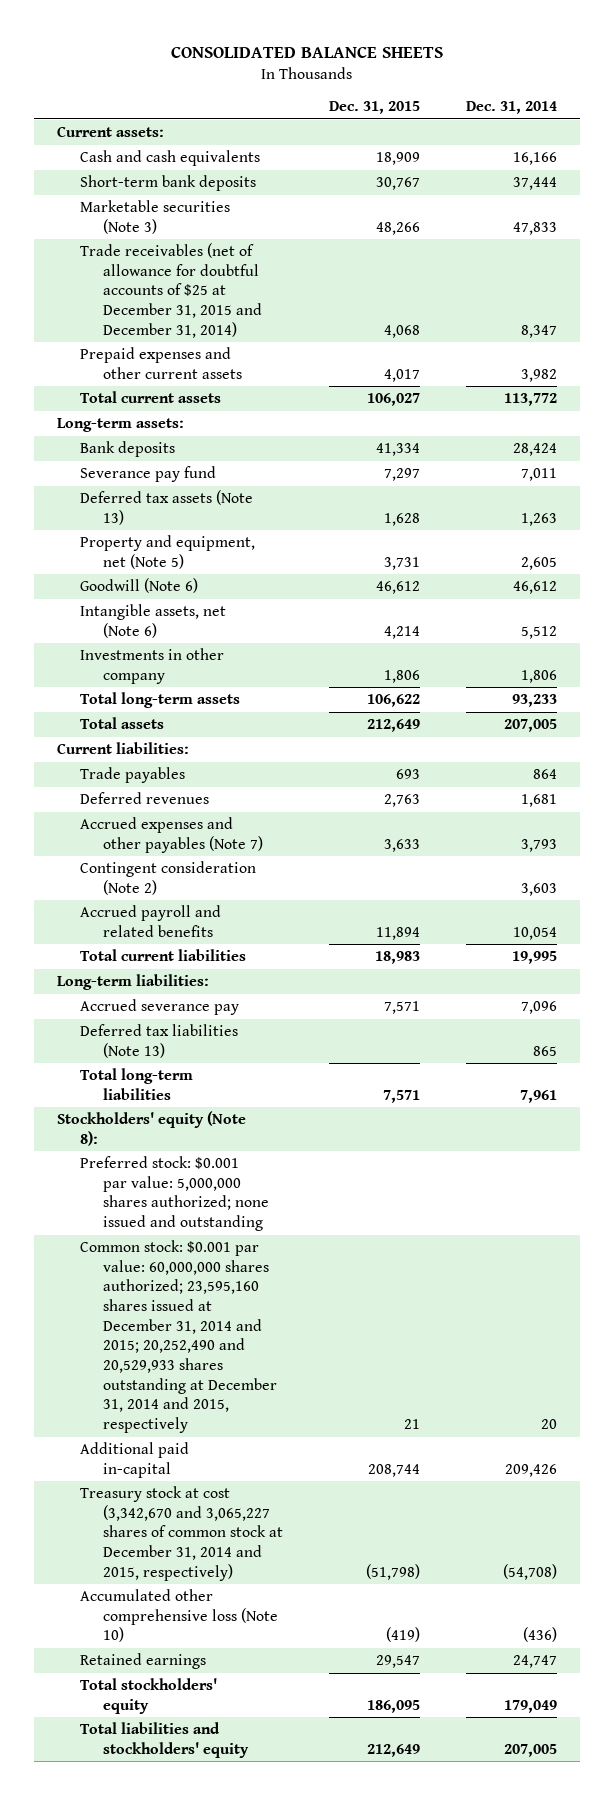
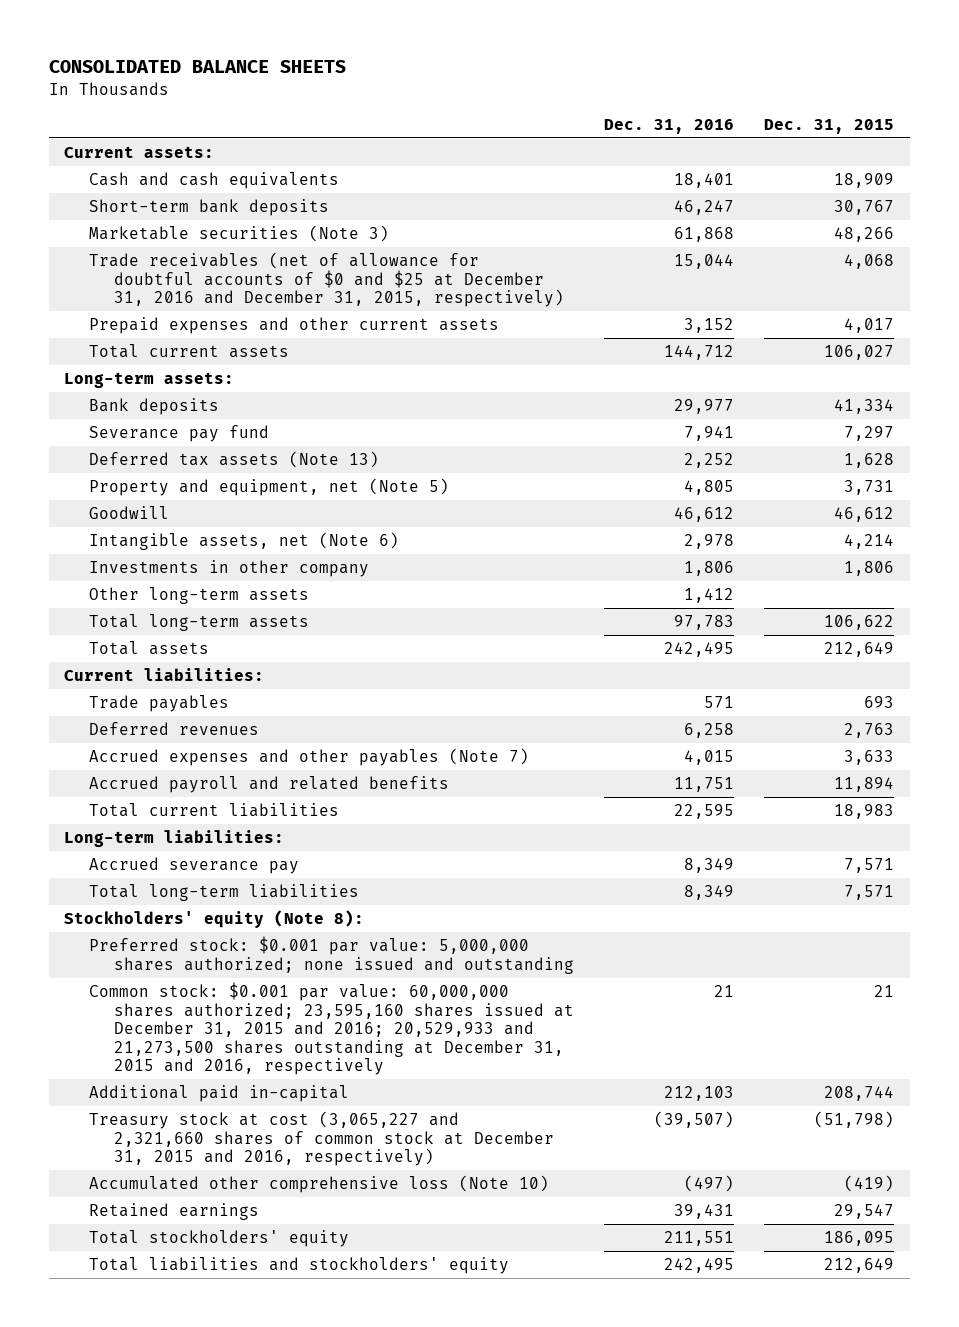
[466,101,558,115] Dec. 31, 2014 -> none
none -> [604,118,735,134] Dec. 31, 2016
[79,243,262,338] Trade receivables (net of allowance for doubtful accounts of $25 at December 31, 2015 and December 31, 2014) -> [89,252,564,308] Trade receivables (net of allowance for doubtful accounts of $0 and $25 at December 31, 2016 and December 31, 2015, respectively)
[79,578,198,594] Goodwill (Note 6) -> [89,506,170,520] Goodwill
none -> [89,587,310,605] Other long-term assets
[79,861,256,895] Contingent consideration (Note 2) -> none
[79,1024,238,1058] Deferred tax liabilities (Note 13) -> none
[79,1240,277,1434] Common stock: $0.001 par value: 60,000,000 shares authorized; 23,595,160 shares issued at December 31, 2014 and 2015; 20,252,490 and 20,529,933 shares outstanding at December 31, 2014 and 2015, respectively -> [89,982,574,1076] Common stock: $0.001 par value: 60,000,000 shares authorized; 23,595,160 shares issued at December 31, 2015 and 2016; 20,529,933 and 21,273,500 shares outstanding at December 31, 2015 and 2016, respectively
[79,1486,283,1581] Treasury stock at cost (3,342,670 and 3,065,227 shares of common stock at December 31, 2014 and 2015, respectively) -> [89,1111,554,1167] Treasury stock at cost (3,065,227 and 2,321,660 shares of common stock at December 31, 2015 and 2016, respectively)

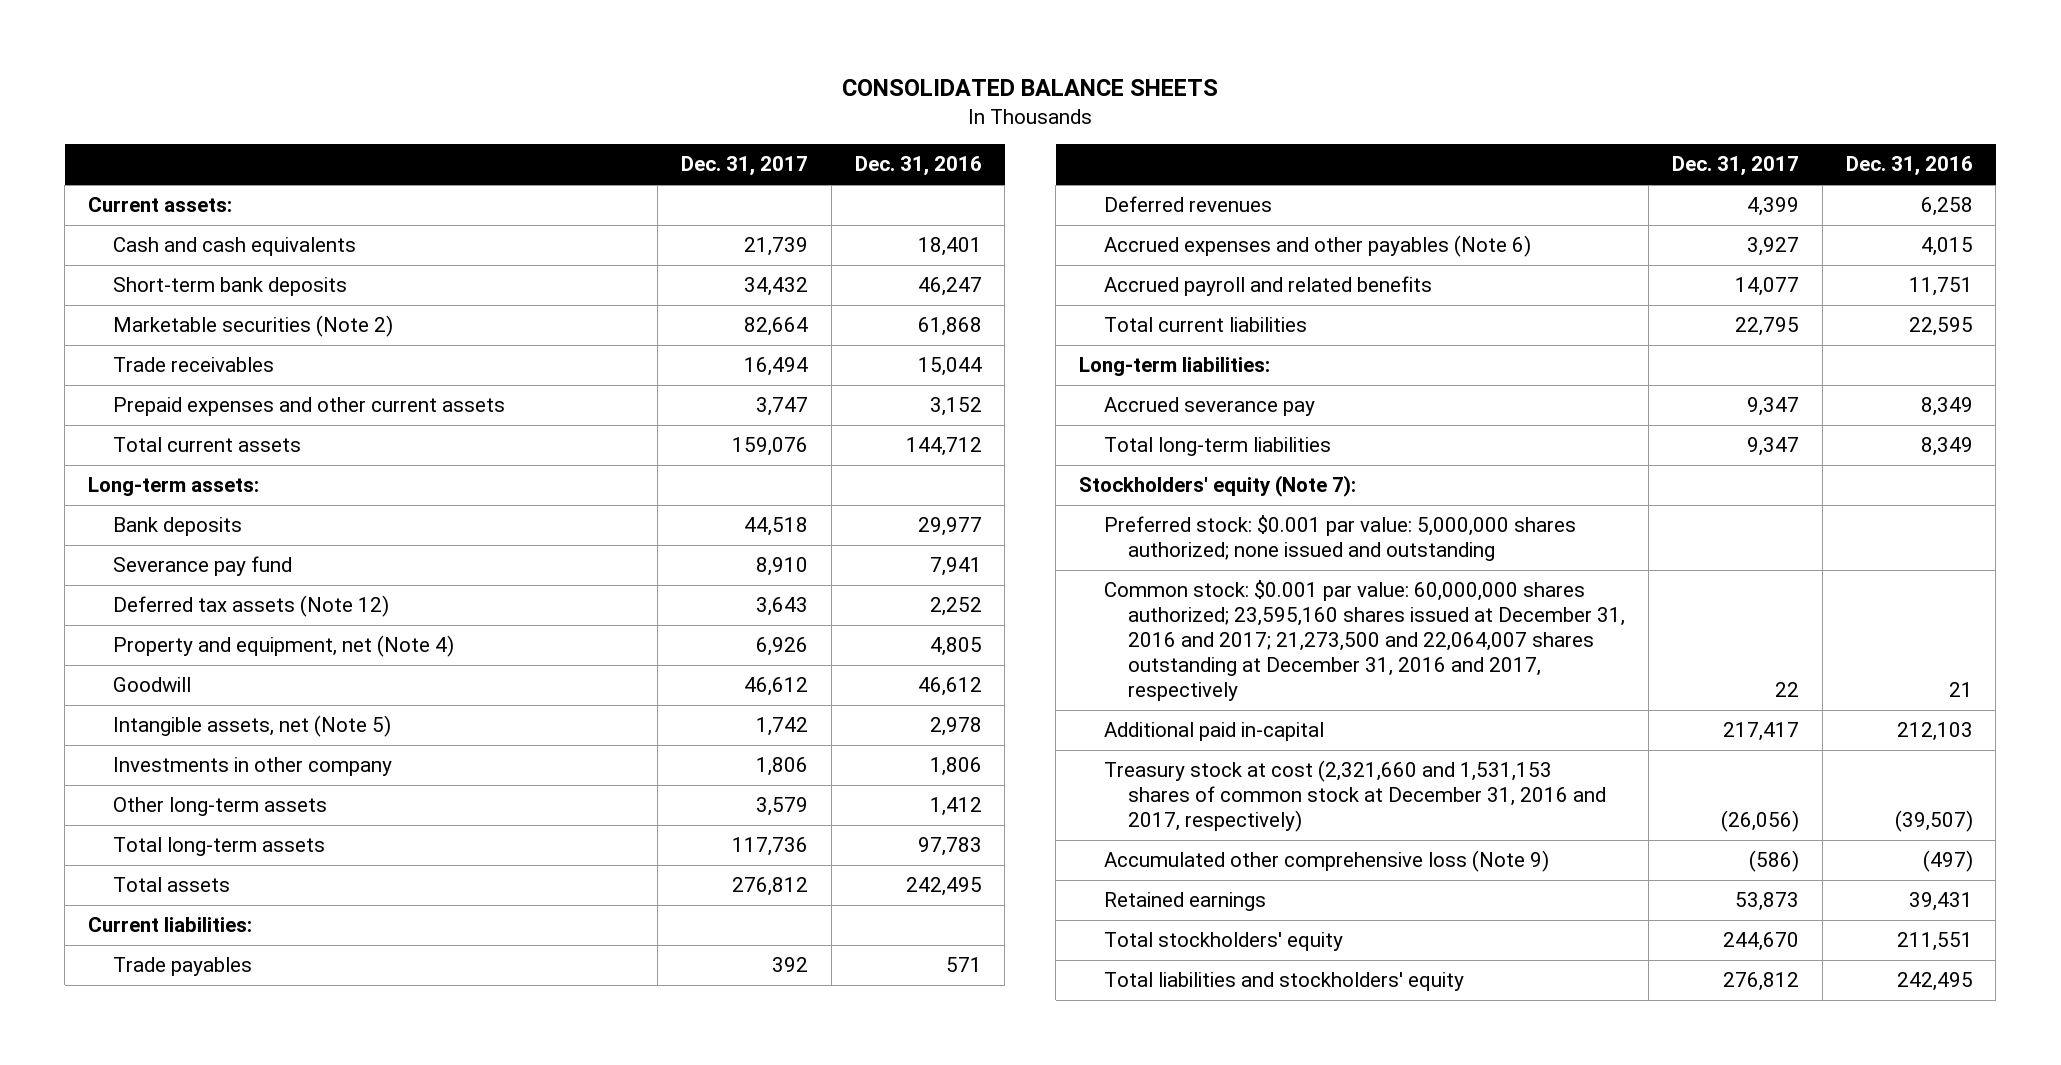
[764,118,895,134] Dec. 31, 2015 -> none
none -> [680,156,808,177] Dec. 31, 2017
[89,225,390,243] Marketable securities (Note 3) -> [112,315,393,338] Marketable securities (Note 2)
[89,252,564,308] Trade receivables (net of allowance for doubtful accounts of $0 and $25 at December 31, 2016 and December 31, 2015, respectively) -> [112,357,274,373] Trade receivables
[89,451,380,469] Deferred tax assets (Note 13) -> [112,595,389,618] Deferred tax assets (Note 12)
[89,478,450,497] Property and equipment, net (Note 5) -> [112,635,454,658] Property and equipment, net (Note 4)
[89,532,400,551] Intangible assets, net (Note 6) -> [112,715,391,738] Intangible assets, net (Note 5)
[89,748,530,767] Accrued expenses and other payables (Note 7) -> [1103,235,1531,258] Accrued expenses and other payables (Note 6)
[64,910,365,929] Stockholders' equity (Note 8): -> [1079,475,1357,498] Stockholders' equity (Note 7):
[89,982,574,1076] Common stock: $0.001 par value: 60,000,000 shares authorized; 23,595,160 shares issued at December 31, 2015 and 2016; 20,529,933 and 21,273,500 shares outstanding at December 31, 2015 and 2016, respectively -> [1103,580,1626,701] Common stock: $0.001 par value: 60,000,000 shares authorized; 23,595,160 shares issued at December 31, 2016 and 2017; 21,273,500 and 22,064,007 shares outstanding at December 31, 2016 and 2017, respectively
[89,1111,554,1167] Treasury stock at cost (3,065,227 and 2,321,660 shares of common stock at December 31, 2015 and 2016, respectively) -> [1103,760,1607,833] Treasury stock at cost (2,321,660 and 1,531,153 shares of common stock at December 31, 2016 and 2017, respectively)
[89,1175,550,1194] Accumulated other comprehensive loss (Note 10) -> [1103,850,1549,873] Accumulated other comprehensive loss (Note 9)

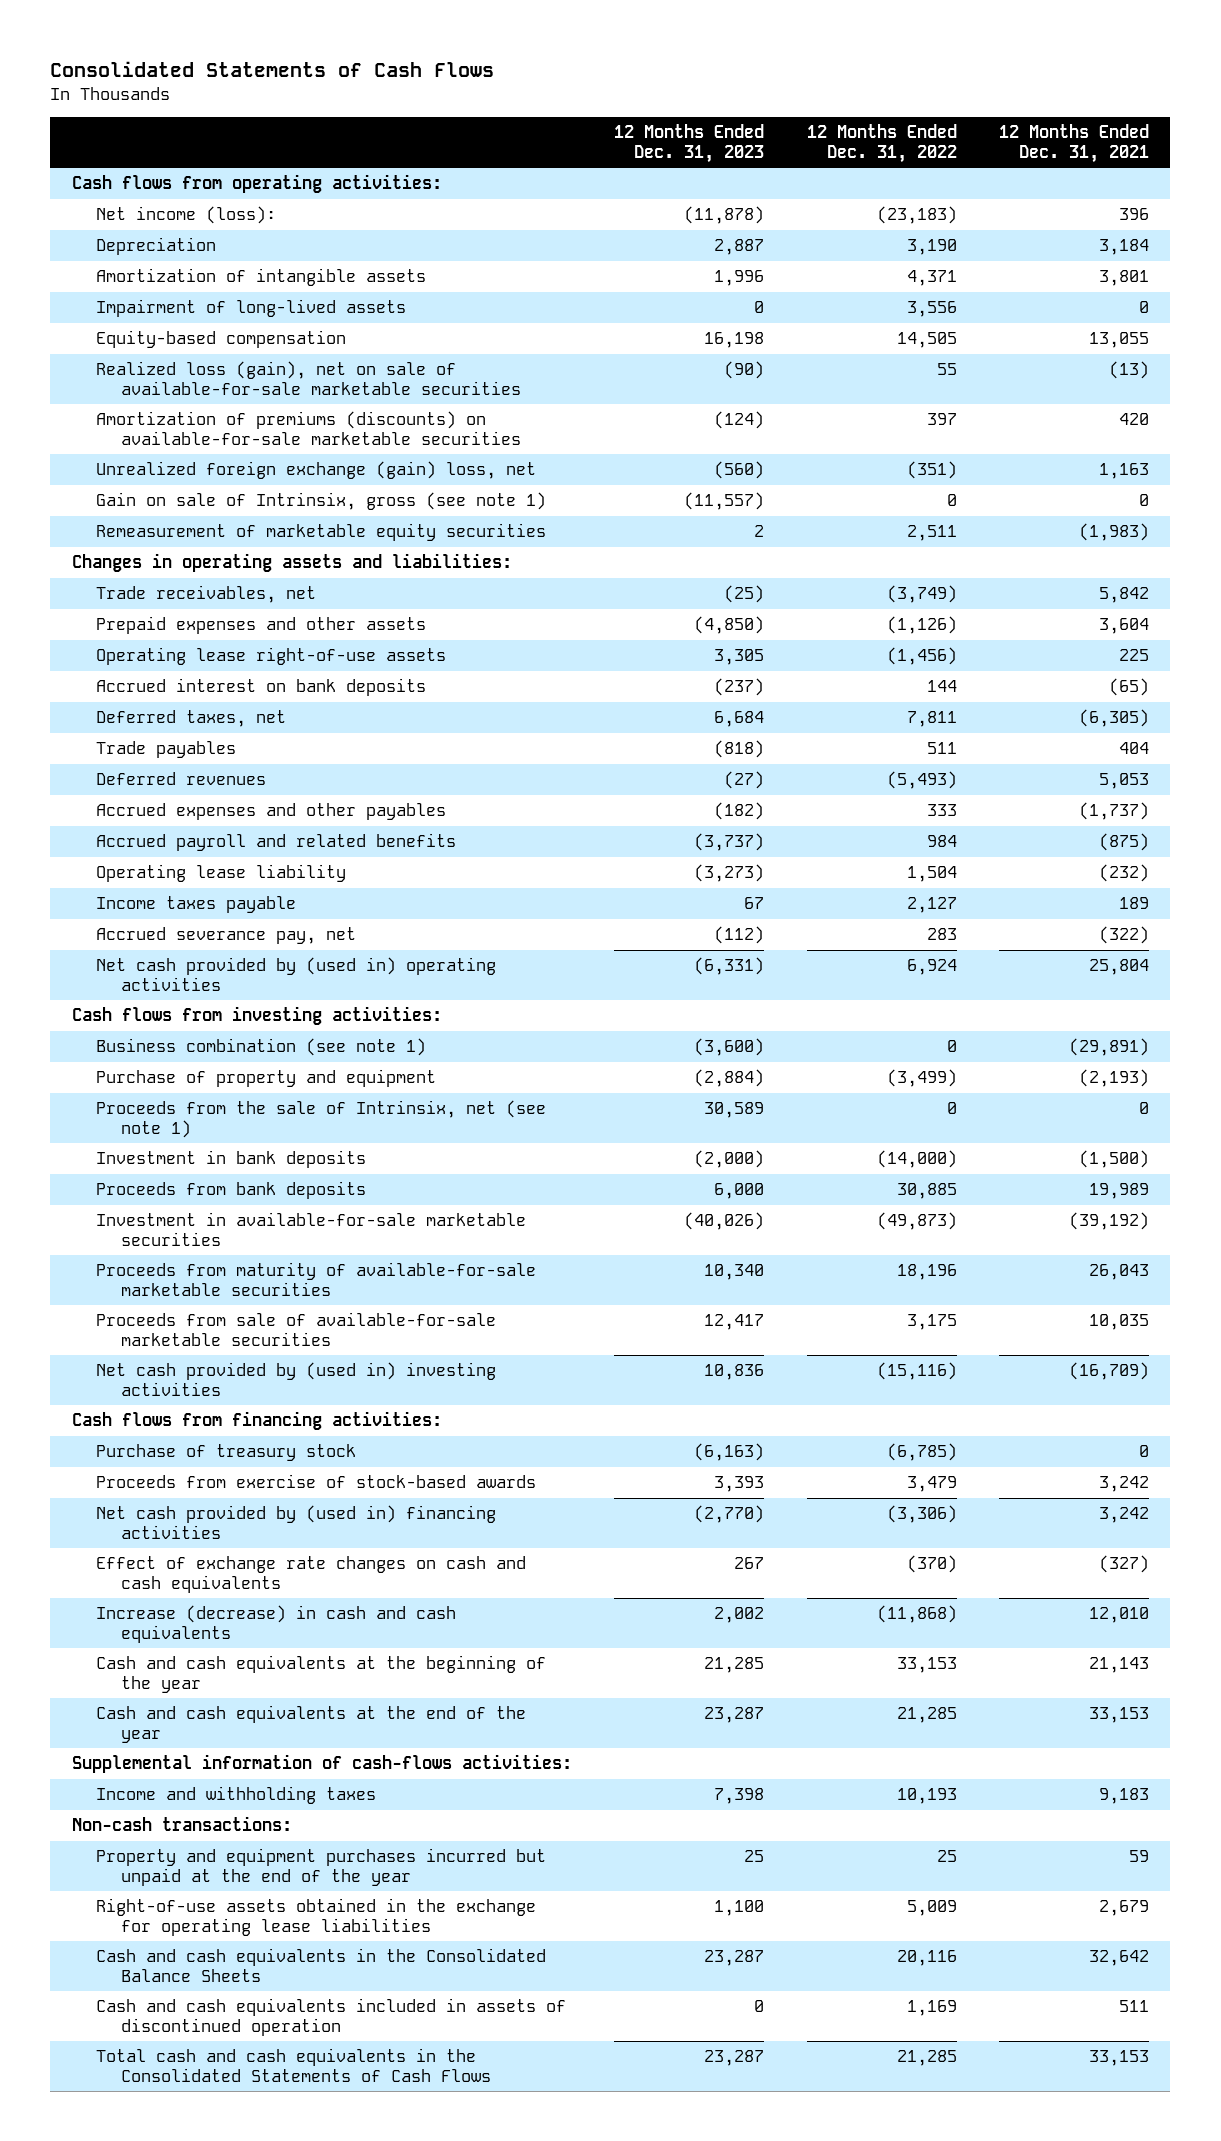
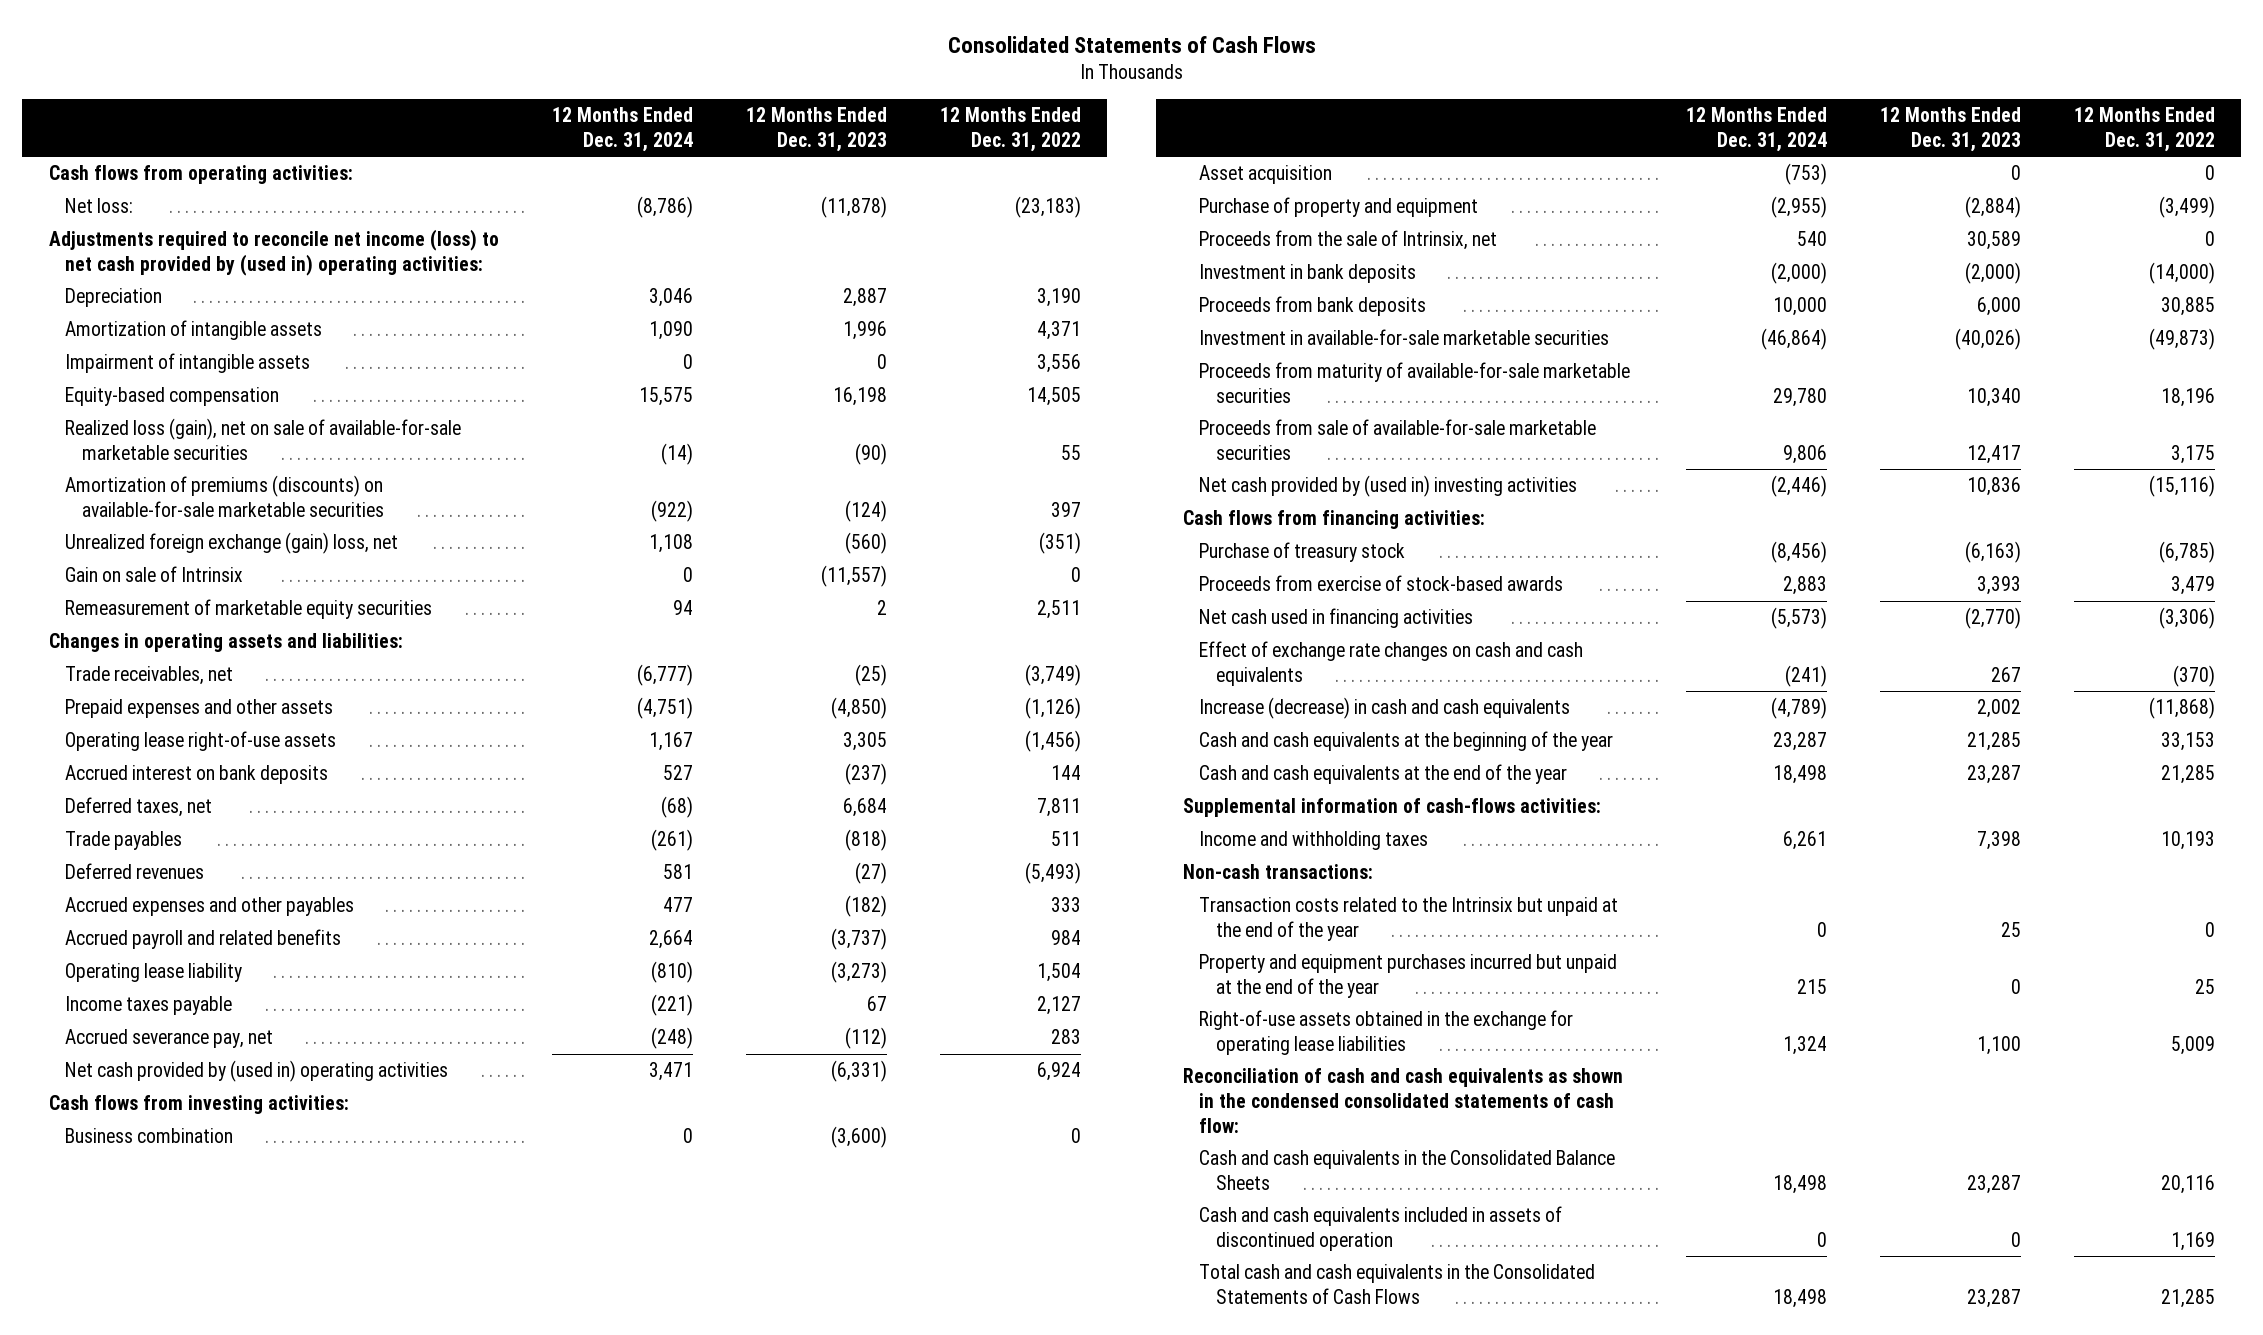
[999,124,1150,164] 12 Months Ended Dec. 31, 2021 -> none
none -> [551,107,693,152] 12 Months Ended Dec. 31, 2024
[96,206,277,225] Net income (loss): -> [65,198,134,214] Net loss:
none -> [48,229,499,277] Adjustments required to reconcile net income (loss) to net cash provided by (used in) operating activities:
[96,299,407,318] Impairment of long-lived assets -> [65,353,311,374] Impairment of intangible assets
[96,492,547,511] Gain on sale of Intrinsix, gross (see note 1) -> [65,566,244,583] Gain on sale of Intrinsix
[96,1038,427,1057] Business combination (see note 1) -> [65,1128,234,1144] Business combination
none -> [1199,165,1333,185] Asset acquisition
[96,1100,547,1139] Proceeds from the sale of Intrinsix, net (see note 1) -> [1199,230,1498,251] Proceeds from the sale of Intrinsix, net
[96,1505,497,1540] Net cash provided by (used in) financing activities -> [1199,608,1474,629] Net cash used in financing activities
none -> [1199,897,1619,942] Transaction costs related to the Intrinsix but unpaid at the end of the year
[744,1850,765,1863] 25 -> [2010,979,2021,995] 0
none -> [1182,1068,1623,1133] Reconciliation of cash and cash equivalents as shown in the condensed consolidated statements of cash flow:

